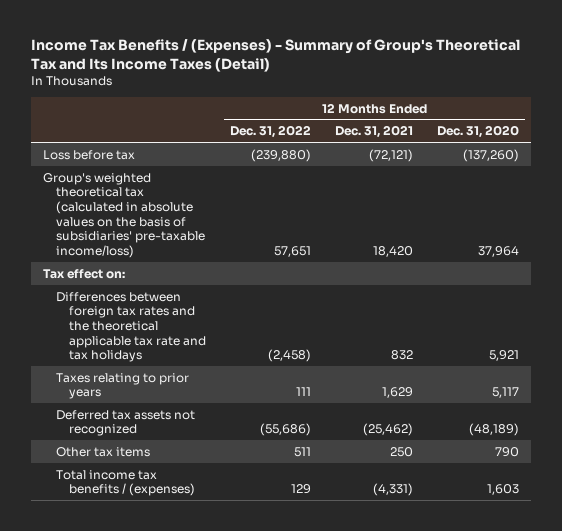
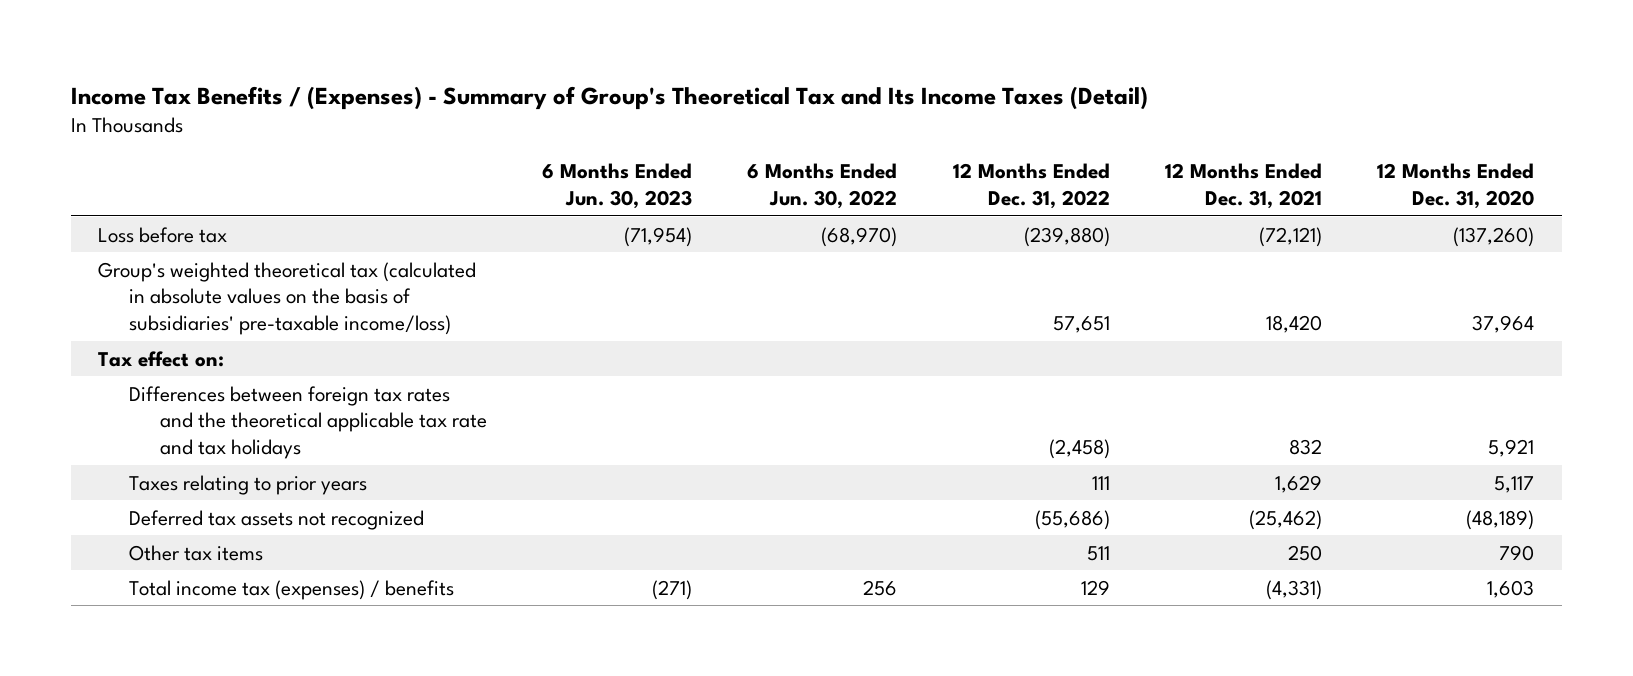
none -> [542,163,693,209] 6 Months Ended Jun. 30, 2023
none -> [747,163,898,209] 6 Months Ended Jun. 30, 2022
[56,469,196,497] Total income tax benefits / (expenses) -> [129,579,455,600] Total income tax (expenses) / benefits

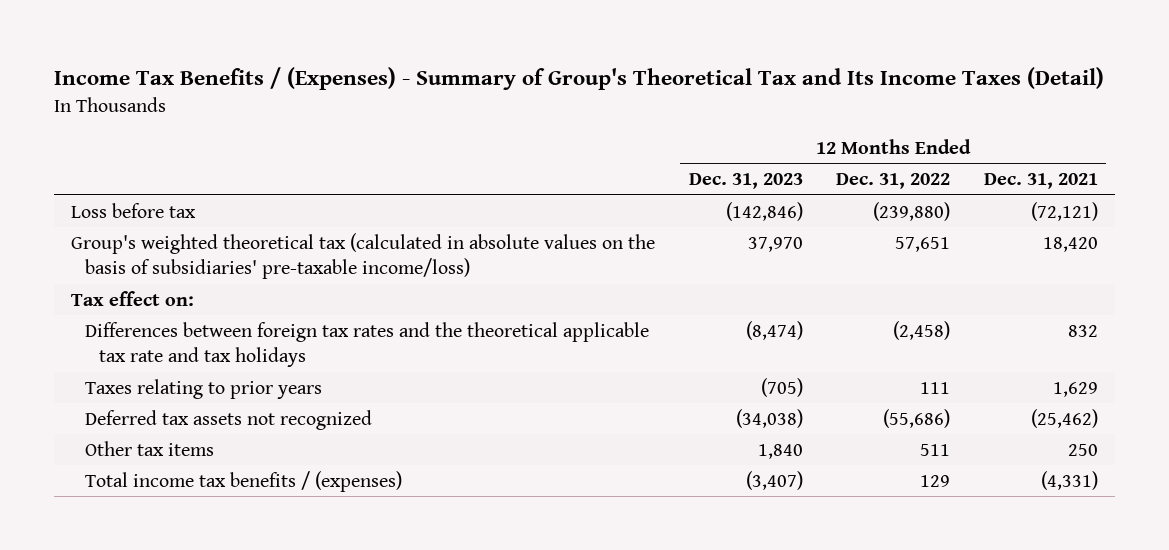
[542,163,693,209] 6 Months Ended Jun. 30, 2023 -> none
[747,163,898,209] 6 Months Ended Jun. 30, 2022 -> none
[1377,163,1535,209] 12 Months Ended Dec. 31, 2020 -> none
none -> [688,173,803,190] Dec. 31, 2023
[129,579,455,600] Total income tax (expenses) / benefits -> [85,470,403,492] Total income tax benefits / (expenses)

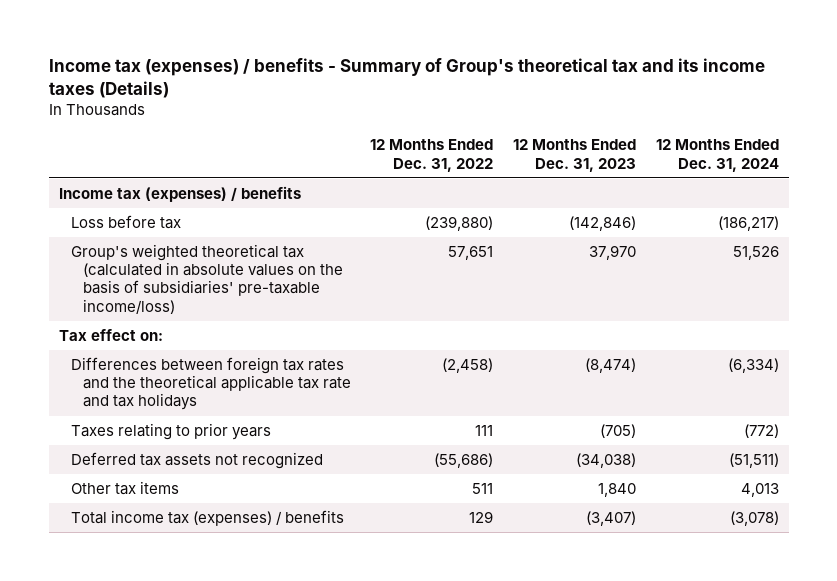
[54,67,1105,91] Income Tax Benefits / (Expenses) - Summary of Group's Theoretical Tax and Its Income Taxes (Detail) -> [48,58,765,99] Income tax (expenses) / benefits - Summary of Group's theoretical tax and its income taxes (Details)
[983,173,1098,190] Dec. 31, 2021 -> none
none -> [655,139,779,172] 12 Months Ended Dec. 31, 2024
none -> [58,186,301,203] Income tax (expenses) / benefits
[85,470,403,492] Total income tax benefits / (expenses) -> [70,510,344,527] Total income tax (expenses) / benefits

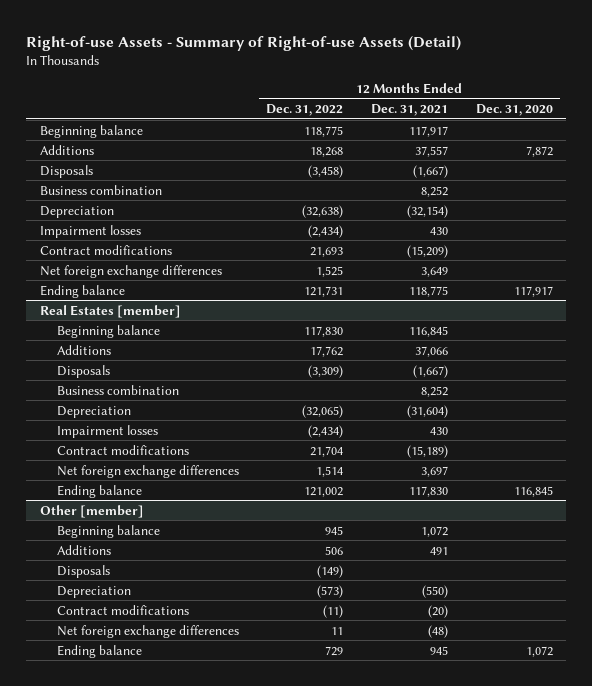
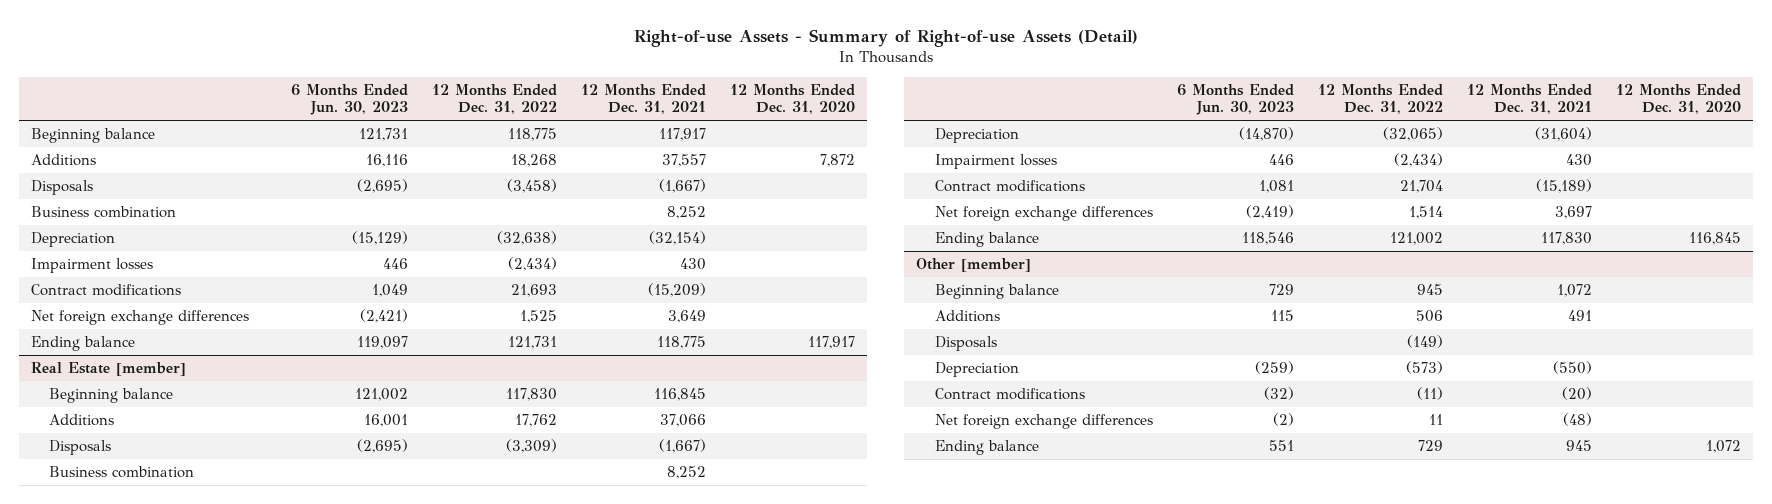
none -> [291,83,409,116] 6 Months Ended Jun. 30, 2023
[39,304,181,318] Real Estates [member] -> [30,361,186,376] Real Estate [member]

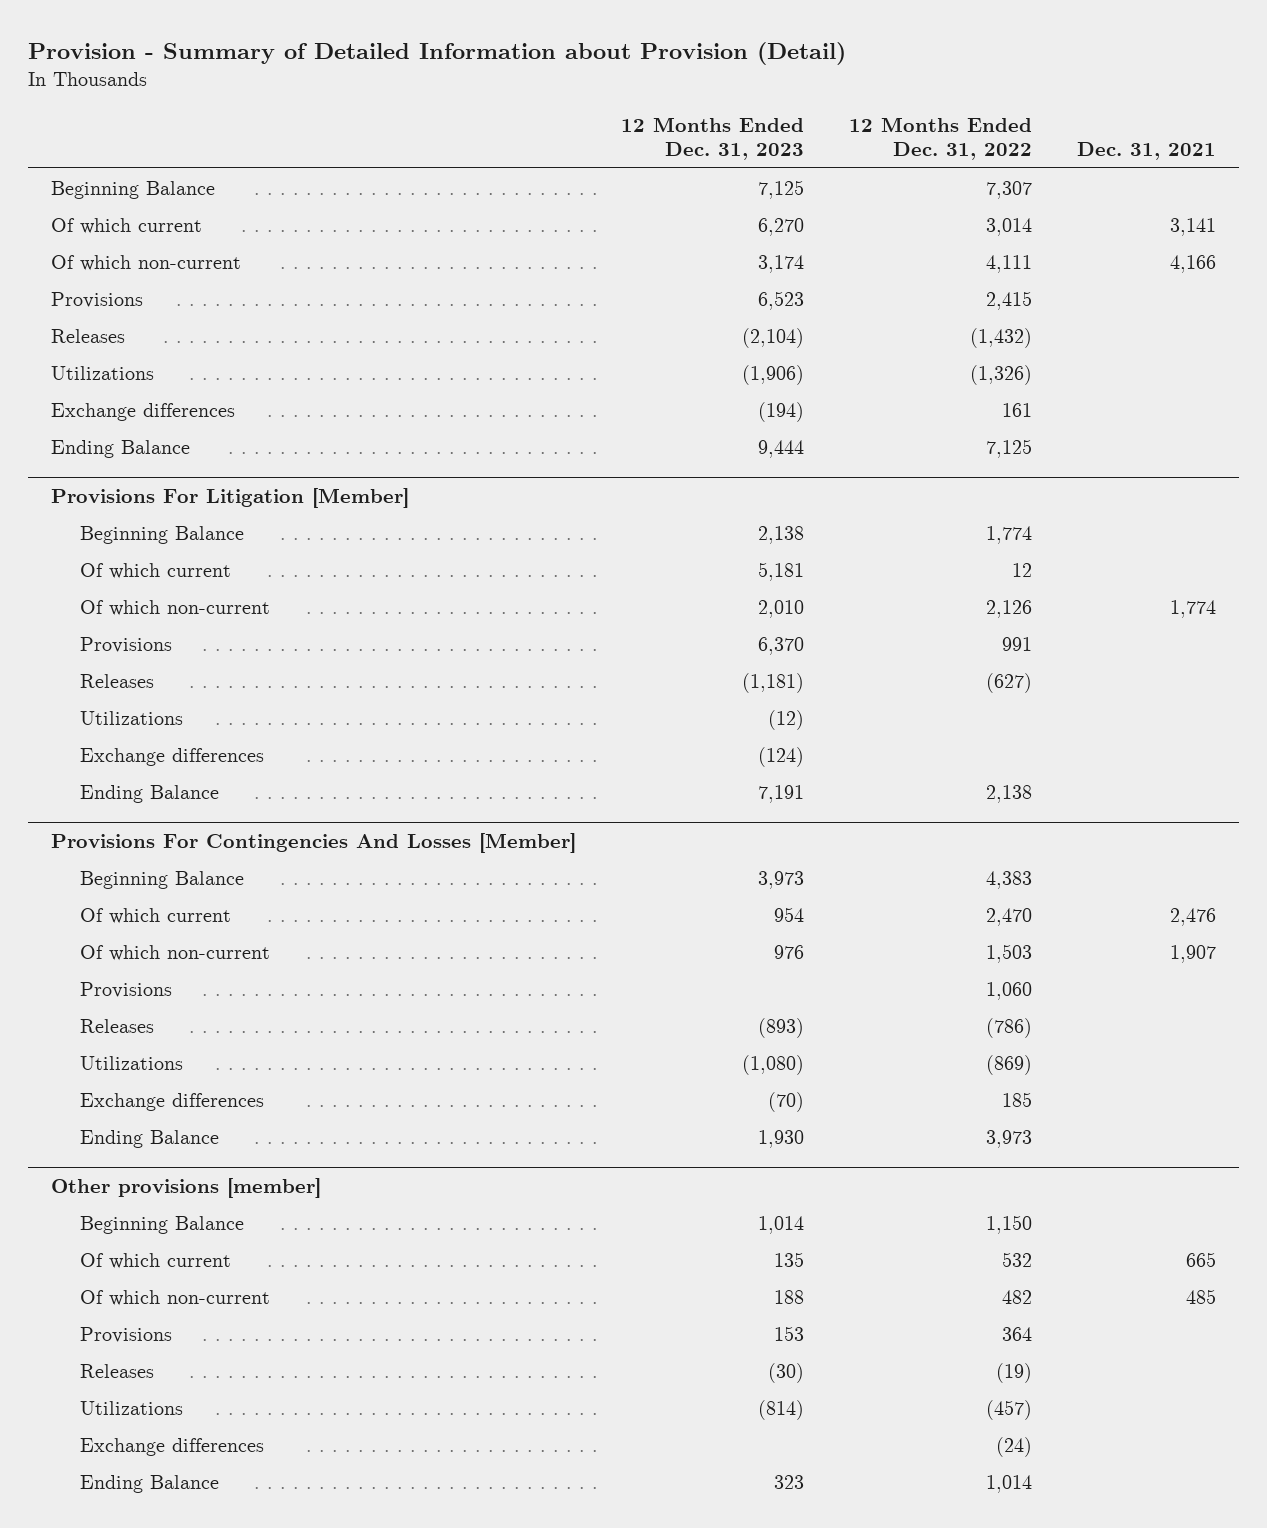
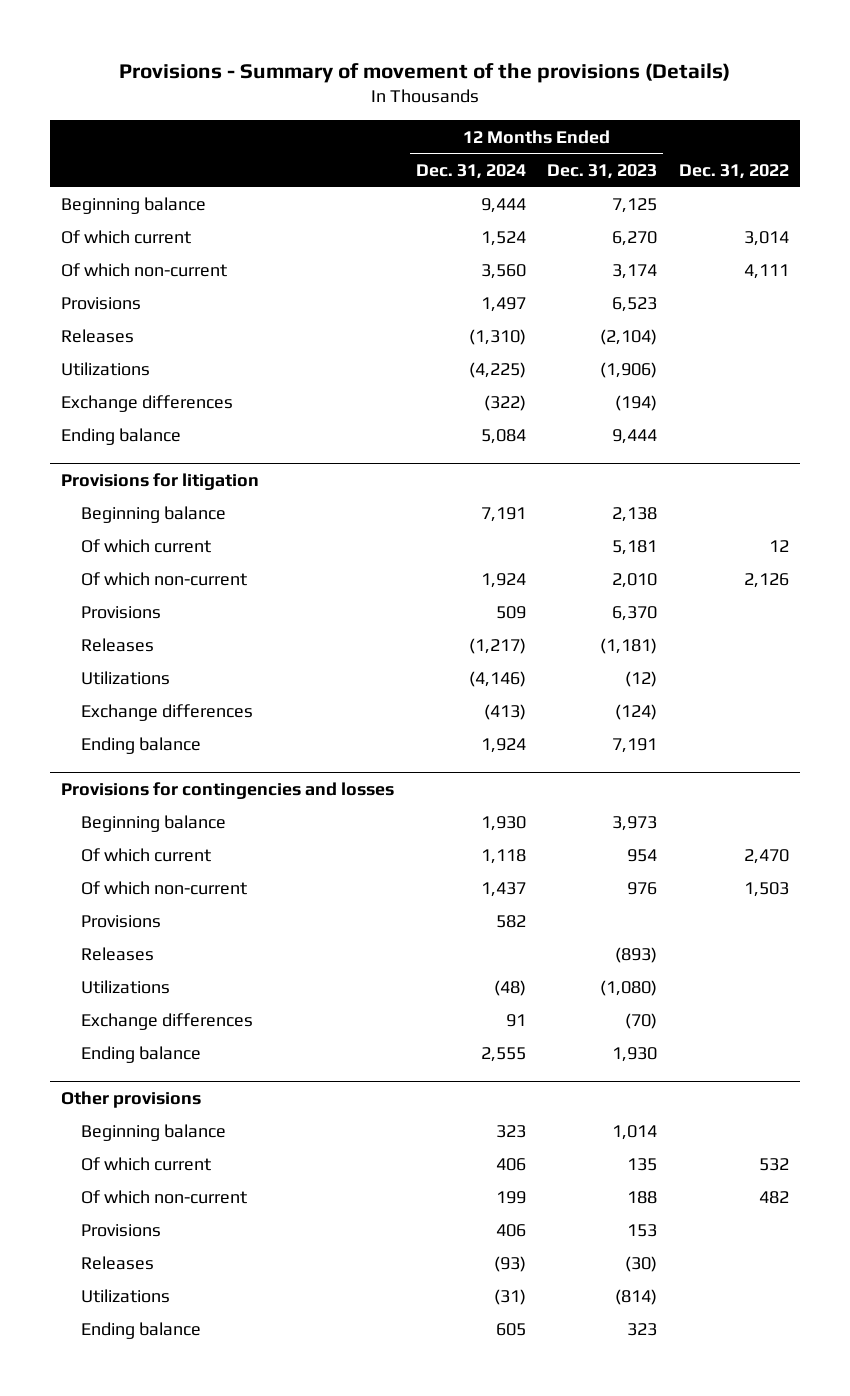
[28,42,847,66] Provision - Summary of Detailed Information about Provision (Detail) -> [119,62,731,83] Provisions - Summary of movement of the provisions (Details)
[849,116,1033,161] 12 Months Ended Dec. 31, 2022 -> none
[1077,142,1217,161] Dec. 31, 2021 -> none
none -> [415,164,526,180] Dec. 31, 2024
none -> [679,164,790,180] Dec. 31, 2022
[50,180,215,199] Beginning Balance -> [60,197,206,215] Beginning balance
[50,439,190,458] Ending Balance -> [60,428,181,446] Ending balance
[50,487,409,508] Provisions For Litigation [Member] -> [60,472,259,490] Provisions for litigation
[80,525,245,544] Beginning Balance -> [81,506,227,524] Beginning balance
[80,784,220,803] Ending Balance -> [81,737,202,755] Ending balance
[50,832,576,853] Provisions For Contingencies And Losses [Member] -> [60,781,394,799] Provisions for contingencies and losses
[80,870,245,889] Beginning Balance -> [81,815,227,833] Beginning balance
[80,1129,220,1148] Ending Balance -> [81,1046,202,1064] Ending balance
[50,1177,321,1198] Other provisions [member] -> [60,1090,201,1108] Other provisions
[80,1215,245,1234] Beginning Balance -> [81,1124,227,1142] Beginning balance
[80,1437,265,1456] Exchange differences -> none
[80,1474,220,1493] Ending Balance -> [81,1322,202,1340] Ending balance

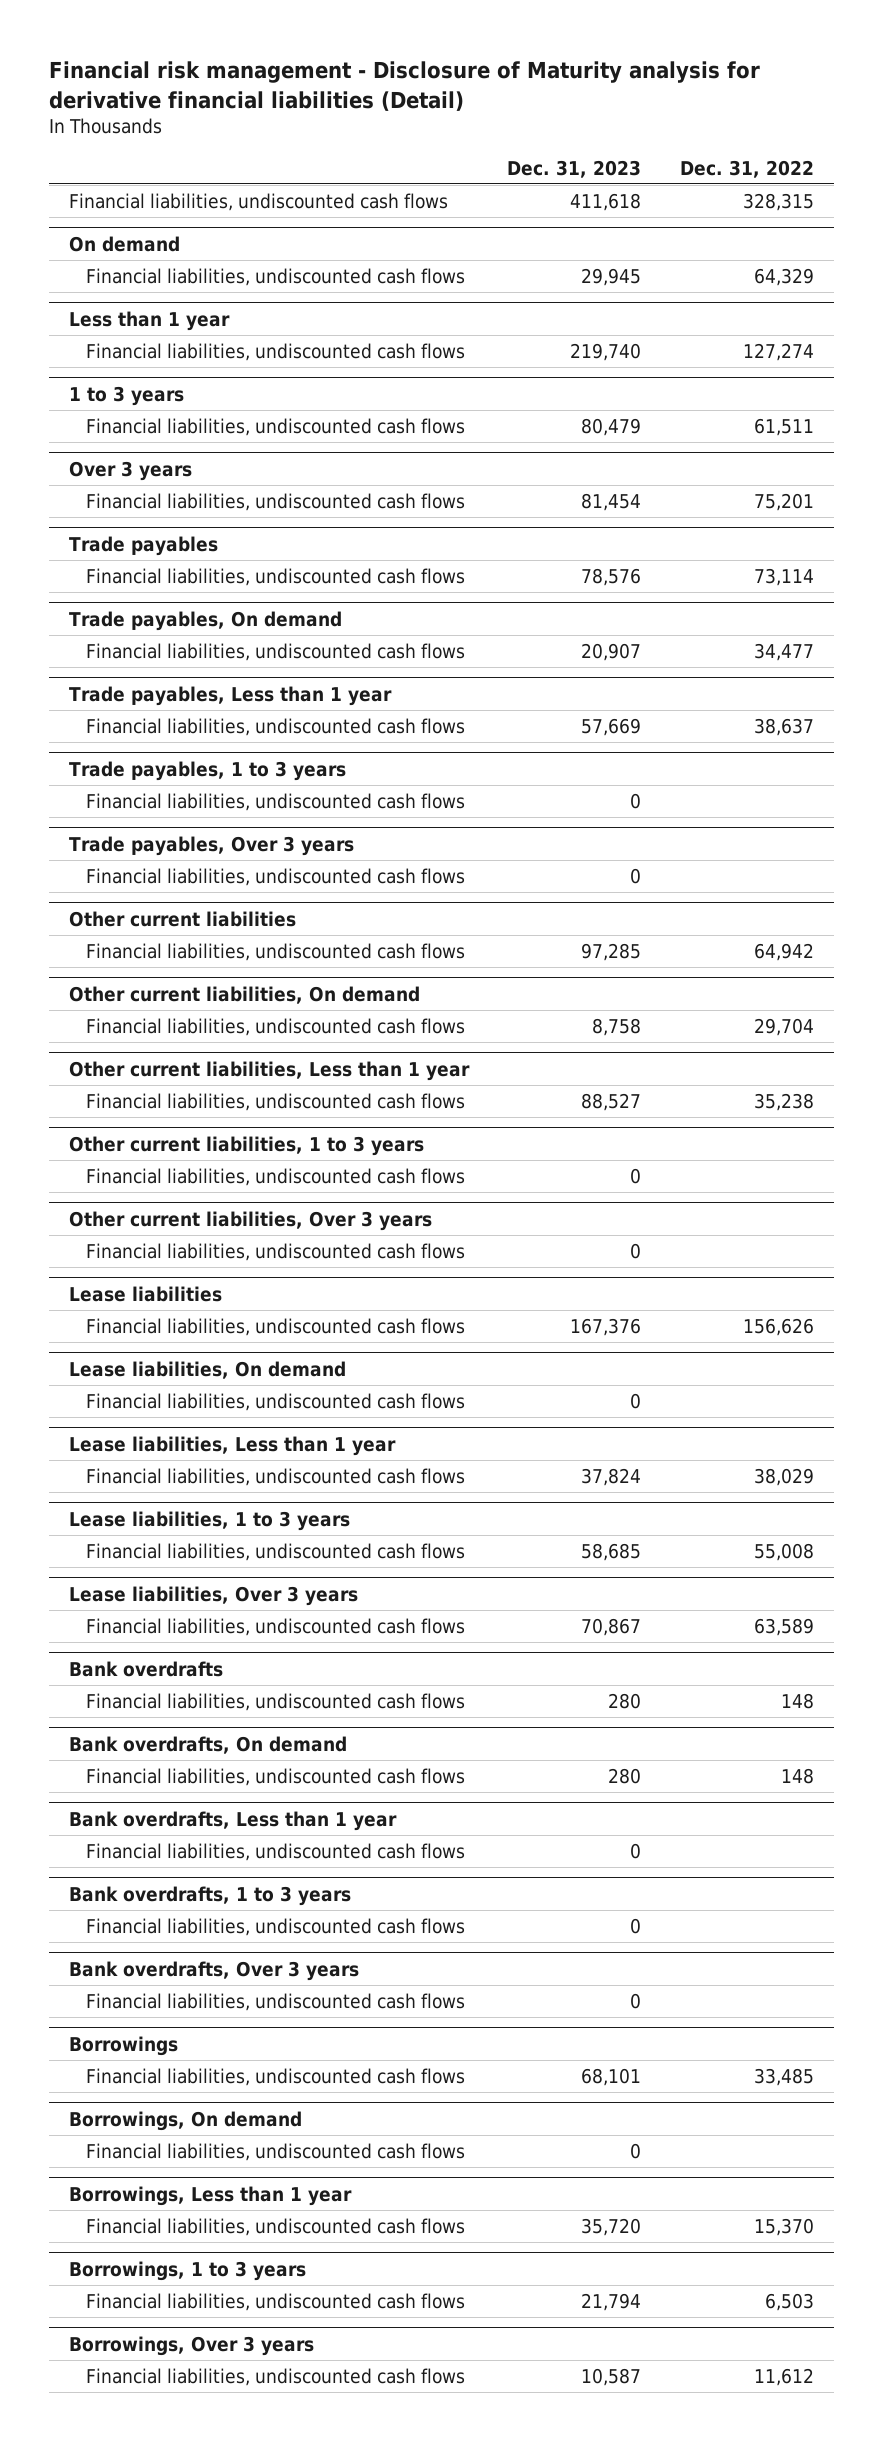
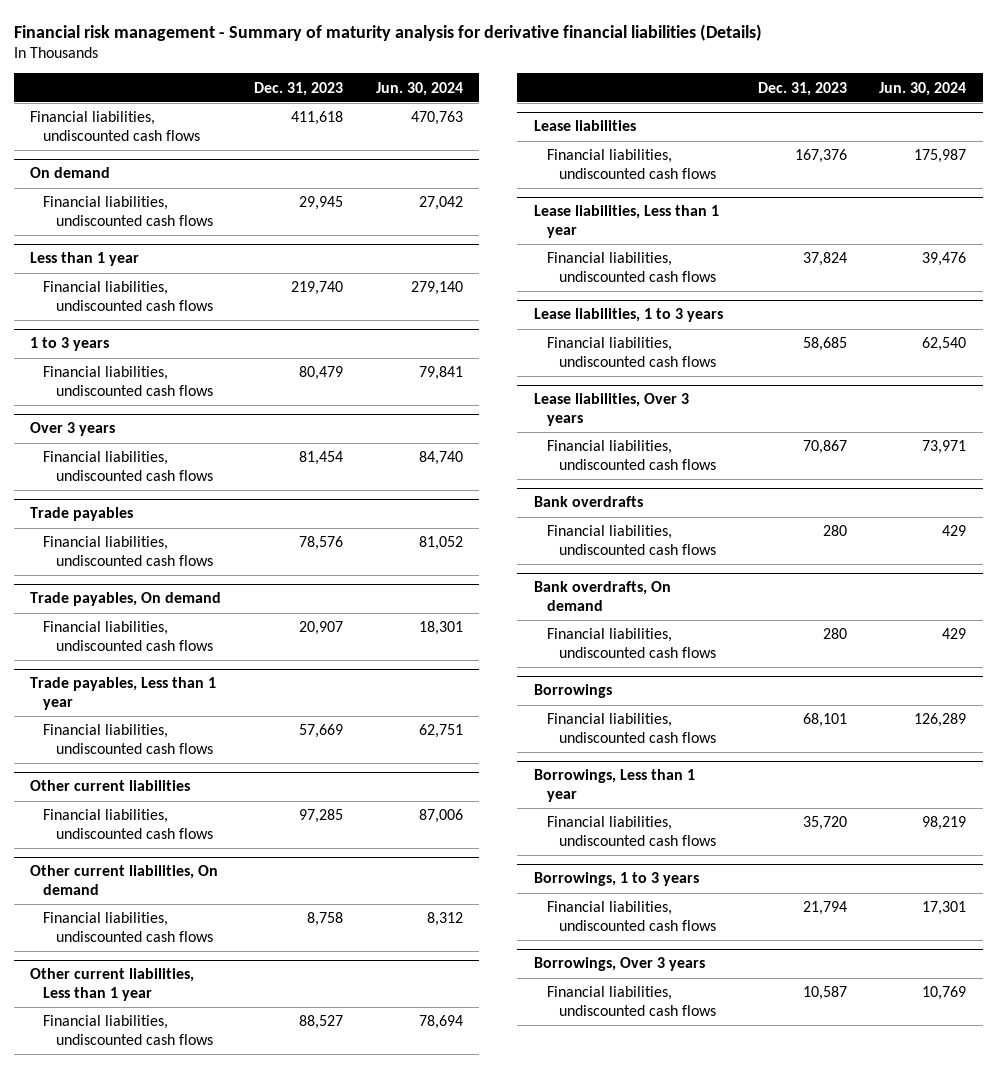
[49,61,761,111] Financial risk management - Disclosure of Maturity analysis for derivative financial liabilities (Detail) -> [13,23,762,41] Financial risk management - Summary of maturity analysis for derivative financial liabilities (Details)
[680,159,815,178] Dec. 31, 2022 -> none
none -> [375,81,463,96] Jun. 30, 2024
[68,760,346,781] Trade payables, 1 to 3 years -> none
[85,792,465,811] Financial liabilities, undiscounted cash flows -> none
[68,835,354,856] Trade payables, Over 3 years -> none
[85,867,465,886] Financial liabilities, undiscounted cash flows -> none
[68,1135,424,1156] Other current liabilities, 1 to 3 years -> none
[85,1167,465,1186] Financial liabilities, undiscounted cash flows -> none
[68,1210,432,1231] Other current liabilities, Over 3 years -> none
[85,1242,465,1261] Financial liabilities, undiscounted cash flows -> none
[68,1360,346,1379] Lease liabilities, On demand -> none
[85,1392,465,1411] Financial liabilities, undiscounted cash flows -> none
[68,1810,397,1831] Bank overdrafts, Less than 1 year -> none
[85,1842,465,1861] Financial liabilities, undiscounted cash flows -> none
[68,1885,351,1906] Bank overdrafts, 1 to 3 years -> none
[85,1917,465,1936] Financial liabilities, undiscounted cash flows -> none
[68,1960,359,1981] Bank overdrafts, Over 3 years -> none
[85,1992,465,2011] Financial liabilities, undiscounted cash flows -> none
[68,2110,302,2131] Borrowings, On demand -> none
[85,2142,465,2161] Financial liabilities, undiscounted cash flows -> none

